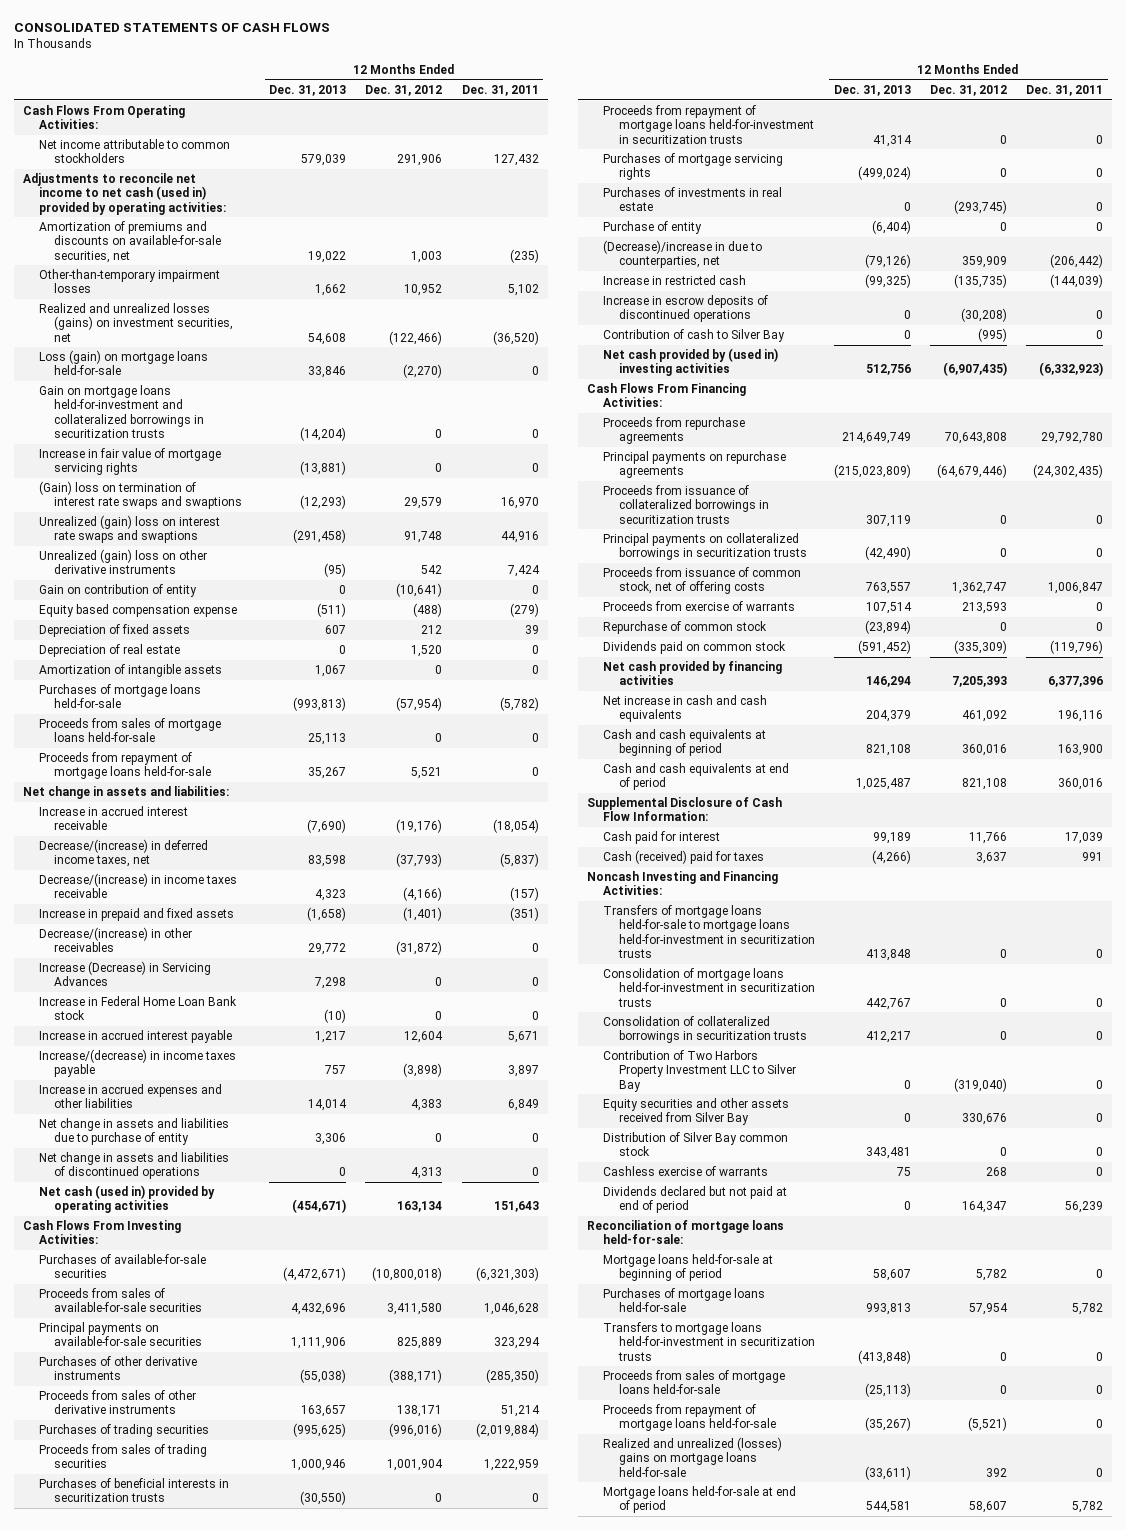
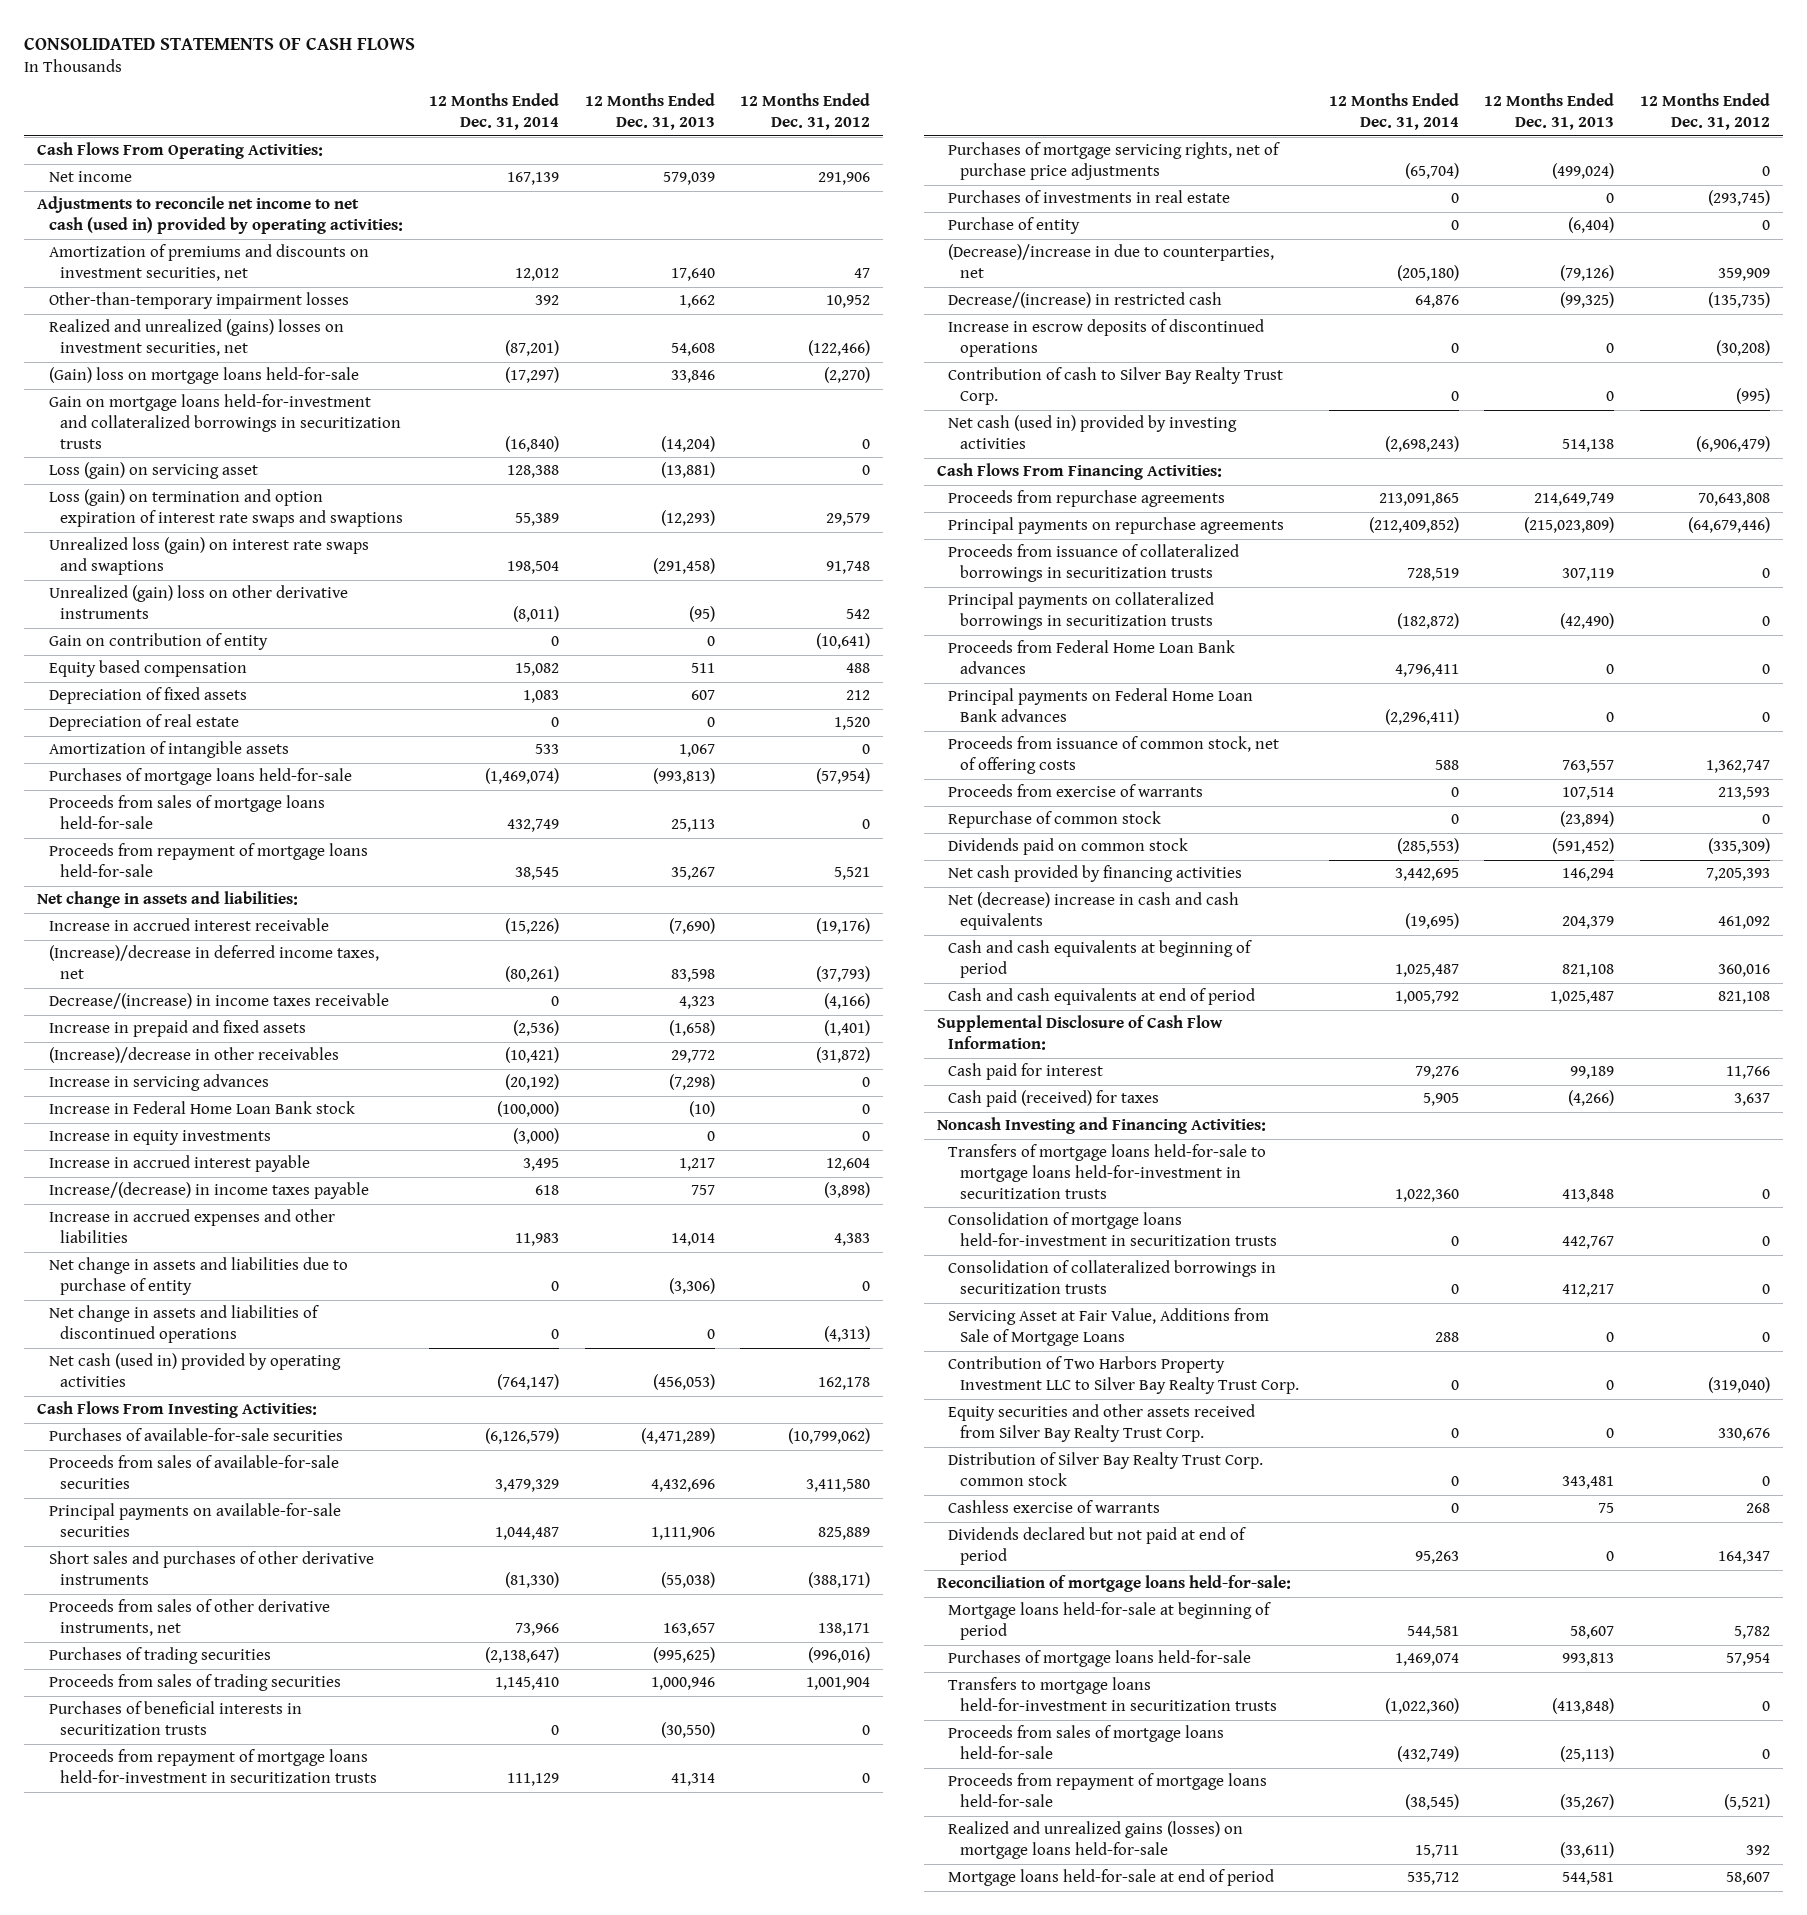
[461,85,539,97] Dec. 31, 2011 -> none
none -> [428,93,559,131] 12 Months Ended Dec. 31, 2014
[38,139,230,164] Net income attributable to common stockholders -> [48,171,132,183] Net income
[38,221,222,263] Amortization of premiums and discounts on available-for-sale securities, net -> [48,244,369,282] Amortization of premiums and discounts on investment securities, net
[308,250,347,263] 19,022 -> [670,268,715,282] 17,640
[411,250,443,263] 1,003 -> [854,268,871,279] 47
[38,303,234,342] Realized and unrealized losses (gains) on investment securities, net -> [48,319,344,357] Realized and unrealized (gains) losses on investment securities, net
[38,350,208,376] Loss (gain) on mortgage loans held-for-sale -> [48,367,359,385] (Gain) loss on mortgage loans held-for-sale
[38,448,221,476] Increase in fair value of mortgage servicing rights -> [48,462,258,480] Loss (gain) on servicing asset
[38,481,243,510] (Gain) loss on termination of interest rate swaps and swaptions -> [48,489,404,528] Loss (gain) on termination and option expiration of interest rate swaps and swaptions
[38,515,220,544] Unrealized (gain) loss on interest rate swaps and swaptions -> [48,537,369,576] Unrealized loss (gain) on interest rate swaps and swaptions
[38,604,237,618] Equity based compensation expense -> [48,660,247,678] Equity based compensation
[317,603,347,618] (511) -> [690,663,715,674] 511
[413,603,443,618] (488) -> [846,663,871,674] 488
[38,839,208,868] Decrease/(increase) in deferred income taxes, net -> [48,945,379,980] (Increase)/decrease in deferred income taxes, net
[38,927,192,953] Decrease/(increase) in other receivables -> [48,1047,339,1064] (Increase)/decrease in other receivables
[38,961,211,987] Increase (Decrease) in Servicing Advances -> [48,1074,269,1092] Increase in servicing advances
[315,977,347,990] 7,298 -> [668,1074,715,1091] (7,298)
none -> [48,1130,271,1146] Increase in equity investments
[315,1133,347,1146] 3,306 -> [668,1278,715,1295] (3,306)
[411,1167,443,1180] 4,313 -> [824,1326,871,1343] (4,313)
[292,1199,347,1214] (454,671) -> [652,1374,715,1391] (456,053)
[397,1201,443,1213] 163,134 -> [818,1377,871,1391] 162,178
[283,1267,347,1282] (4,472,671) -> [640,1428,715,1445] (4,471,289)
[372,1267,443,1282] (10,800,018) -> [788,1428,871,1445] (10,799,062)
[38,1356,197,1381] Purchases of other derivative instruments -> [48,1551,374,1586] Short sales and purchases of other derivative instruments
[38,1390,196,1415] Proceeds from sales of other derivative instruments -> [48,1599,330,1637] Proceeds from sales of other derivative instruments, net
[602,153,783,181] Purchases of mortgage servicing rights -> [948,142,1281,181] Purchases of mortgage servicing rights, net of purchase price adjustments
[602,275,746,286] Increase in restricted cash -> [948,292,1223,309] Decrease/(increase) in restricted cash
[602,329,785,343] Contribution of cash to Silver Bay -> [948,367,1284,406] Contribution of cash to Silver Bay Realty Trust Corp.
[602,348,778,377] Net cash provided by (used in) investing activities -> [948,415,1238,450] Net cash (used in) provided by investing activities
[865,364,911,376] 512,756 -> [1562,439,1615,453] 514,138
[942,362,1007,377] (6,907,435) -> [1696,436,1771,453] (6,906,479)
none -> [948,640,1236,675] Proceeds from Federal Home Loan Bank advances
none -> [948,688,1254,723] Principal payments on Federal Home Loan Bank advances
[602,695,767,723] Net increase in cash and cash equivalents -> [948,892,1240,931] Net (decrease) increase in cash and cash equivalents
[602,850,764,865] Cash (received) paid for taxes -> [948,1090,1160,1108] Cash paid (received) for taxes
none -> [948,1308,1270,1347] Servicing Asset at Fair Value, Additions from Sale of Mortgage Loans
[602,1050,796,1092] Contribution of Two Harbors Property Investment LLC to Silver Bay -> [948,1356,1299,1395] Contribution of Two Harbors Property Investment LLC to Silver Bay Realty Trust Corp.
[602,1098,789,1126] Equity securities and other assets received from Silver Bay -> [948,1404,1256,1443] Equity securities and other assets received from Silver Bay Realty Trust Corp.
[602,1132,788,1157] Distribution of Silver Bay common stock -> [948,1452,1264,1487] Distribution of Silver Bay Realty Trust Corp. common stock
[602,1437,782,1477] Realized and unrealized (losses) gains on mortgage loans held-for-sale -> [948,1821,1244,1860] Realized and unrealized gains (losses) on mortgage loans held-for-sale

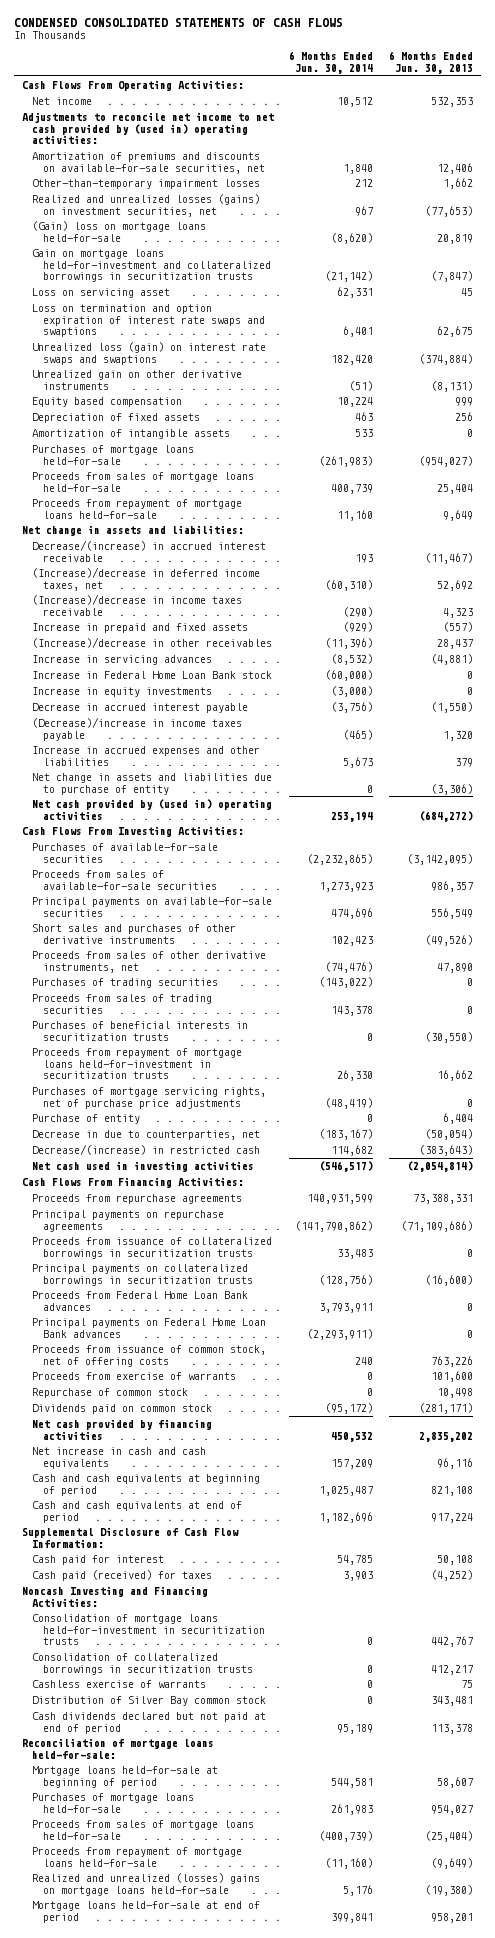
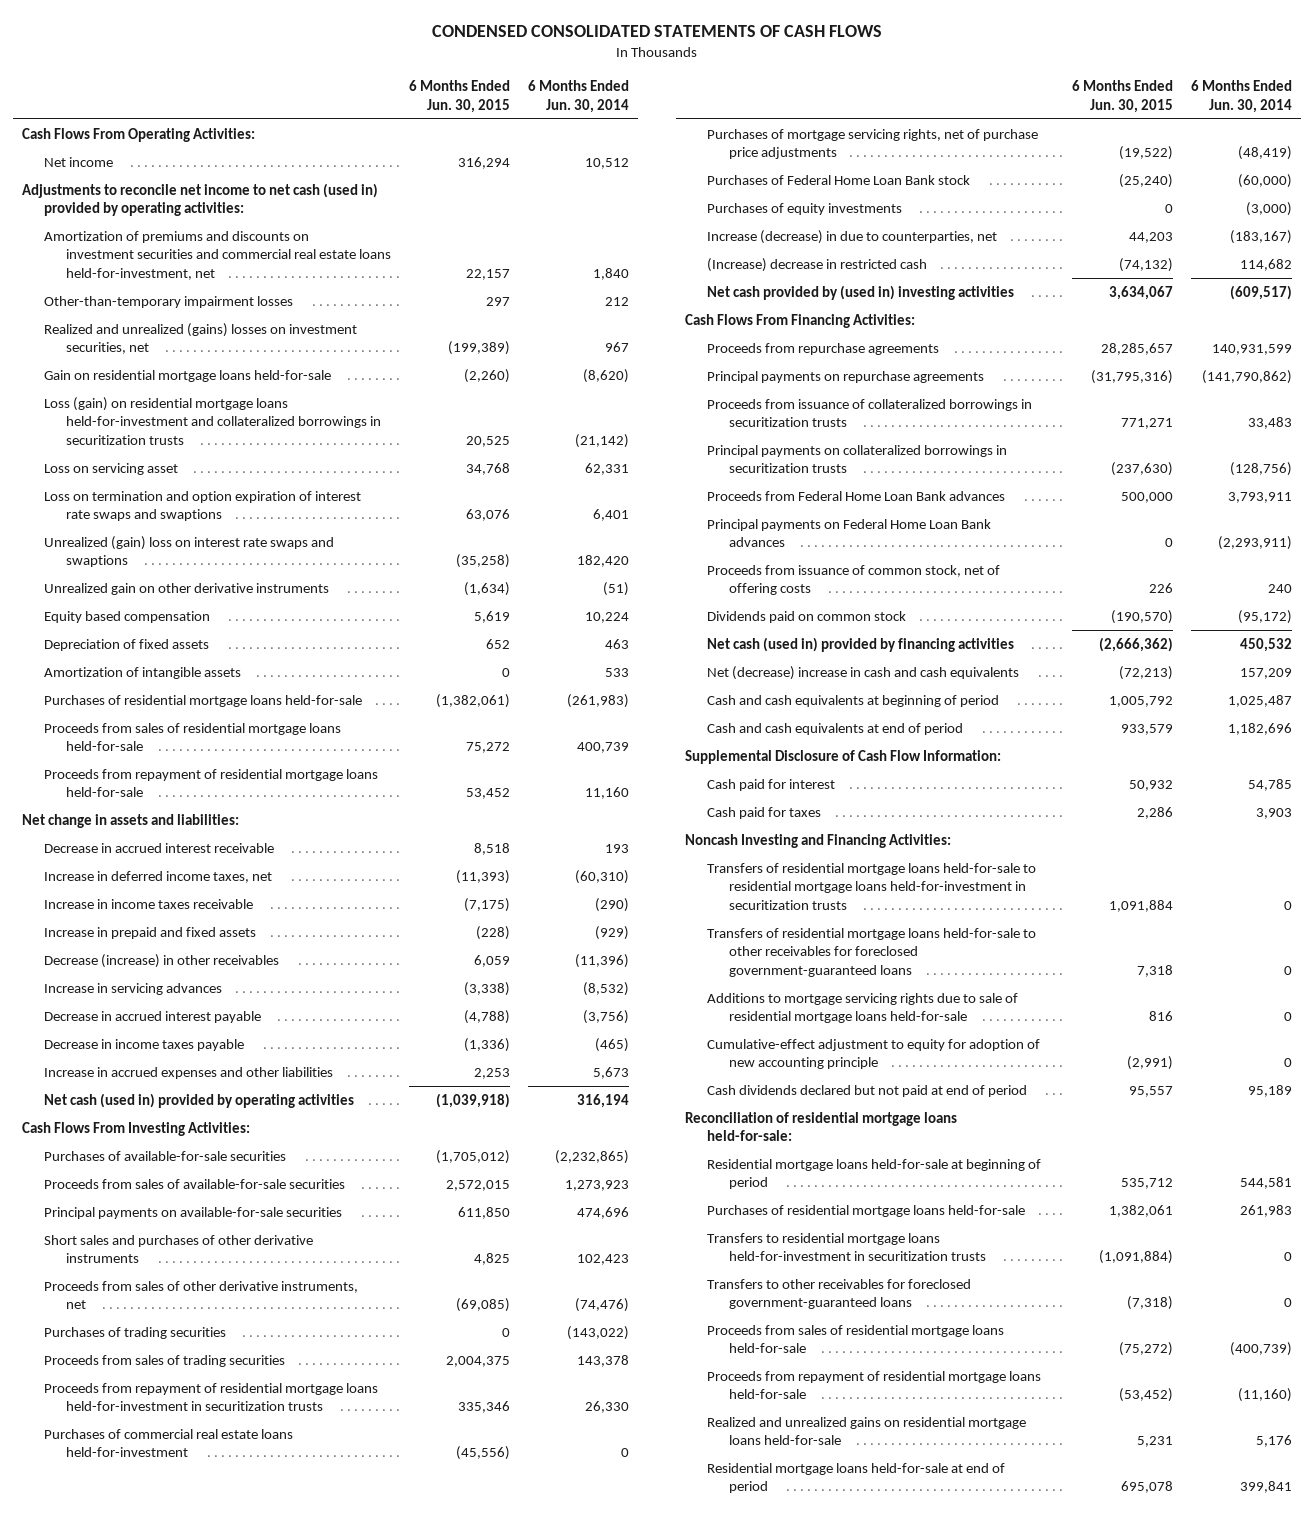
[389,51,474,74] 6 Months Ended Jun. 30, 2013 -> none
none -> [408,80,510,113] 6 Months Ended Jun. 30, 2015
[21,112,274,144] Adjustments to reconcile net income to net cash provided by (used in) operating activities: -> [22,182,379,217] Adjustments to reconcile net income to net cash (used in) provided by operating activities:
[32,152,265,174] Amortization of premiums and discounts on available-for-sale securities, net -> [43,230,391,280] Amortization of premiums and discounts on investment securities and commercial real estate loans held-for-investment, net
[32,194,261,217] Realized and unrealized losses (gains) on investment securities, net -> [43,322,357,355] Realized and unrealized (gains) losses on investment securities, net
[32,221,207,242] (Gain) loss on mortgage loans held-for-sale -> [43,369,331,382] Gain on residential mortgage loans held-for-sale
[32,249,271,282] Gain on mortgage loans held-for-investment and collateralized borrowings in securitization trusts -> [43,396,381,445] Loss (gain) on residential mortgage loans held-for-investment and collateralized borrowings in securitization trusts
[32,342,267,365] Unrealized loss (gain) on interest rate swaps and swaptions -> [43,535,334,568] Unrealized (gain) loss on interest rate swaps and swaptions
[32,445,195,465] Purchases of mortgage loans held-for-sale -> [43,694,362,707] Purchases of residential mortgage loans held-for-sale
[32,472,255,492] Proceeds from sales of mortgage loans held-for-sale -> [43,722,341,752] Proceeds from sales of residential mortgage loans held-for-sale
[32,499,243,519] Proceeds from repayment of mortgage loans held-for-sale -> [43,768,378,798] Proceeds from repayment of residential mortgage loans held-for-sale
[32,540,267,562] Decrease/(increase) in accrued interest receivable -> [43,842,274,853] Decrease in accrued interest receivable
[32,567,261,591] (Increase)/decrease in deferred income taxes, net -> [43,870,272,883] Increase in deferred income taxes, net
[32,594,243,616] (Increase)/decrease in income taxes receivable -> [43,898,253,909] Increase in income taxes receivable
[32,637,273,649] (Increase)/decrease in other receivables -> [43,953,279,968] Decrease (increase) in other receivables
[32,671,273,680] Increase in Federal Home Loan Bank stock -> none
[32,687,213,698] Increase in equity investments -> none
[32,717,243,741] (Decrease)/increase in income taxes payable -> [43,1038,244,1051] Decrease in income taxes payable
[32,773,273,795] Net change in assets and liabilities due to purchase of entity -> none
[32,799,273,820] Net cash provided by (used in) operating activities -> [43,1092,354,1108] Net cash (used in) provided by operating activities
[331,811,374,822] 253,194 -> [576,1093,629,1108] 316,194
[32,1021,249,1041] Purchases of beneficial interests in securitization trusts -> none
[32,1048,243,1079] Proceeds from repayment of mortgage loans held-for-investment in securitization trusts -> [43,1382,378,1412] Proceeds from repayment of residential mortgage loans held-for-investment in securitization trusts
none -> [43,1428,293,1458] Purchases of commercial real estate loans held-for-investment
[32,1114,141,1125] Purchase of entity -> none
none -> [706,174,970,185] Purchases of Federal Home Loan Bank stock
none -> [706,202,902,215] Purchases of equity investments
[32,1130,261,1141] Decrease in due to counterparties, net -> [706,229,997,244] Increase (decrease) in due to counterparties, net
[32,1144,261,1156] Decrease/(increase) in restricted cash -> [706,257,927,272] (Increase) decrease in restricted cash
[32,1161,255,1173] Net cash used in investing activities -> [706,284,1014,300] Net cash provided by (used in) investing activities
[319,1161,374,1173] (546,517) -> [1230,284,1293,300] (609,517)
[32,1372,237,1381] Proceeds from exercise of warrants -> none
[32,1388,189,1399] Repurchase of common stock -> none
[32,1419,213,1440] Net cash provided by financing activities -> [706,636,1014,652] Net cash (used in) provided by financing activities
[32,1447,207,1469] Net increase in cash and cash equivalents -> [706,665,1019,680] Net (decrease) increase in cash and cash equivalents
[32,1570,213,1582] Cash paid (received) for taxes -> [706,806,821,819] Cash paid for taxes
[32,1653,253,1675] Consolidation of collateralized borrowings in securitization trusts -> none
[32,1680,207,1689] Cashless exercise of warrants -> none
[32,1696,267,1707] Distribution of Silver Bay common stock -> none
[32,1614,265,1645] Consolidation of mortgage loans held-for-investment in securitization trusts -> [706,862,1036,910] Transfers of residential mortgage loans held-for-sale to residential mortgage loans held-for-investment in securitization trusts
none -> [706,927,1036,977] Transfers of residential mortgage loans held-for-sale to other receivables for foreclosed government-guaranteed loans
none -> [706,992,1018,1024] Additions to mortgage servicing rights due to sale of residential mortgage loans held-for-sale
none -> [706,1038,1040,1070] Cumulative-effect adjustment to equity for adoption of new accounting principle
[21,1738,214,1759] Reconciliation of mortgage loans held-for-sale: -> [685,1111,958,1142] Reconciliation of residential mortgage loans held-for-sale:
[32,1766,219,1788] Mortgage loans held-for-sale at beginning of period -> [706,1158,1041,1190] Residential mortgage loans held-for-sale at beginning of period
[32,1793,195,1813] Purchases of mortgage loans held-for-sale -> [706,1204,1025,1217] Purchases of residential mortgage loans held-for-sale
none -> [706,1232,986,1262] Transfers to residential mortgage loans held-for-investment in securitization trusts
none -> [706,1278,971,1310] Transfers to other receivables for foreclosed government-guaranteed loans
[32,1820,255,1840] Proceeds from sales of mortgage loans held-for-sale -> [706,1324,1004,1354] Proceeds from sales of residential mortgage loans held-for-sale
[32,1847,243,1867] Proceeds from repayment of mortgage loans held-for-sale -> [706,1370,1041,1400] Proceeds from repayment of residential mortgage loans held-for-sale
[32,1873,261,1896] Realized and unrealized (losses) gains on mortgage loans held-for-sale -> [706,1416,1026,1446] Realized and unrealized gains on residential mortgage loans held-for-sale
[32,1901,261,1923] Mortgage loans held-for-sale at end of period -> [706,1462,1005,1494] Residential mortgage loans held-for-sale at end of period

